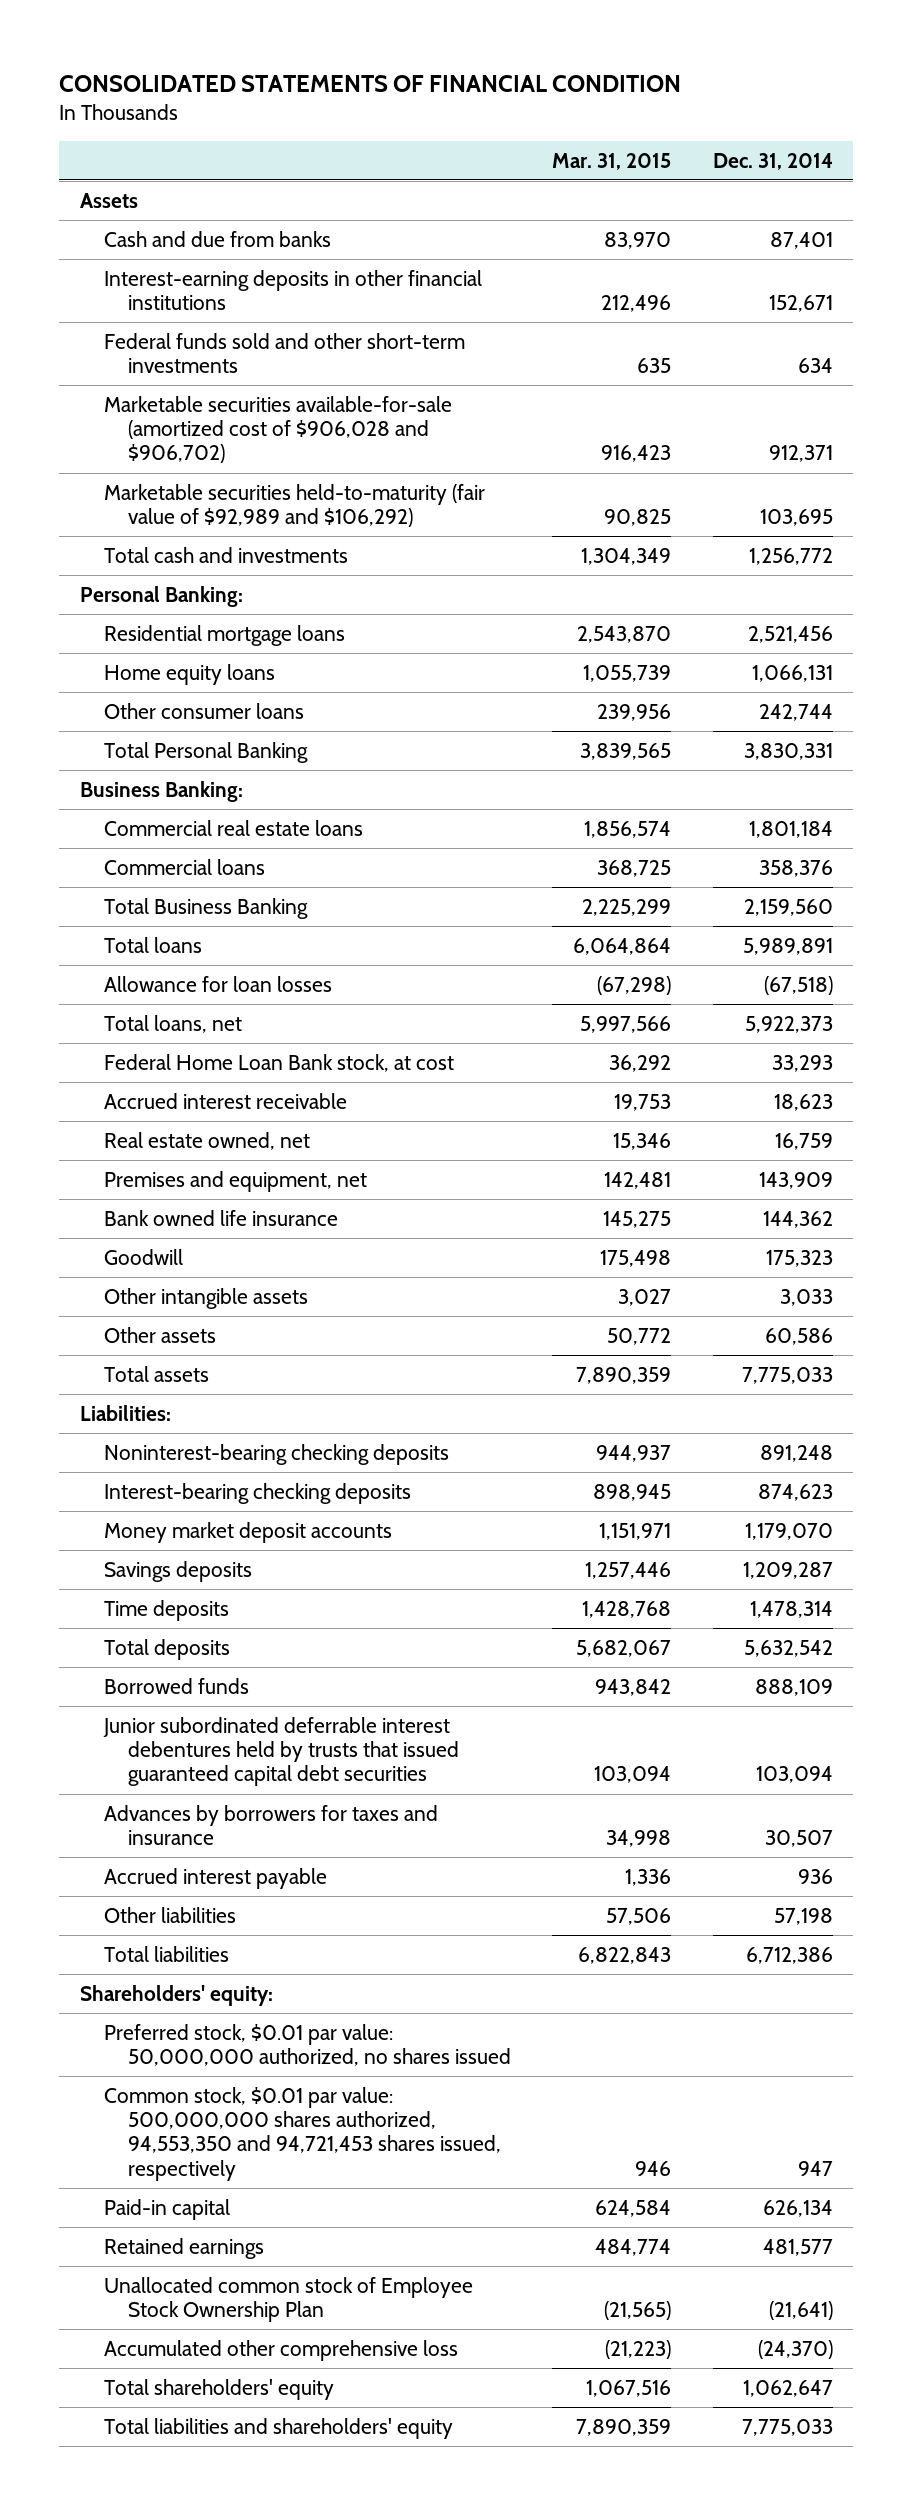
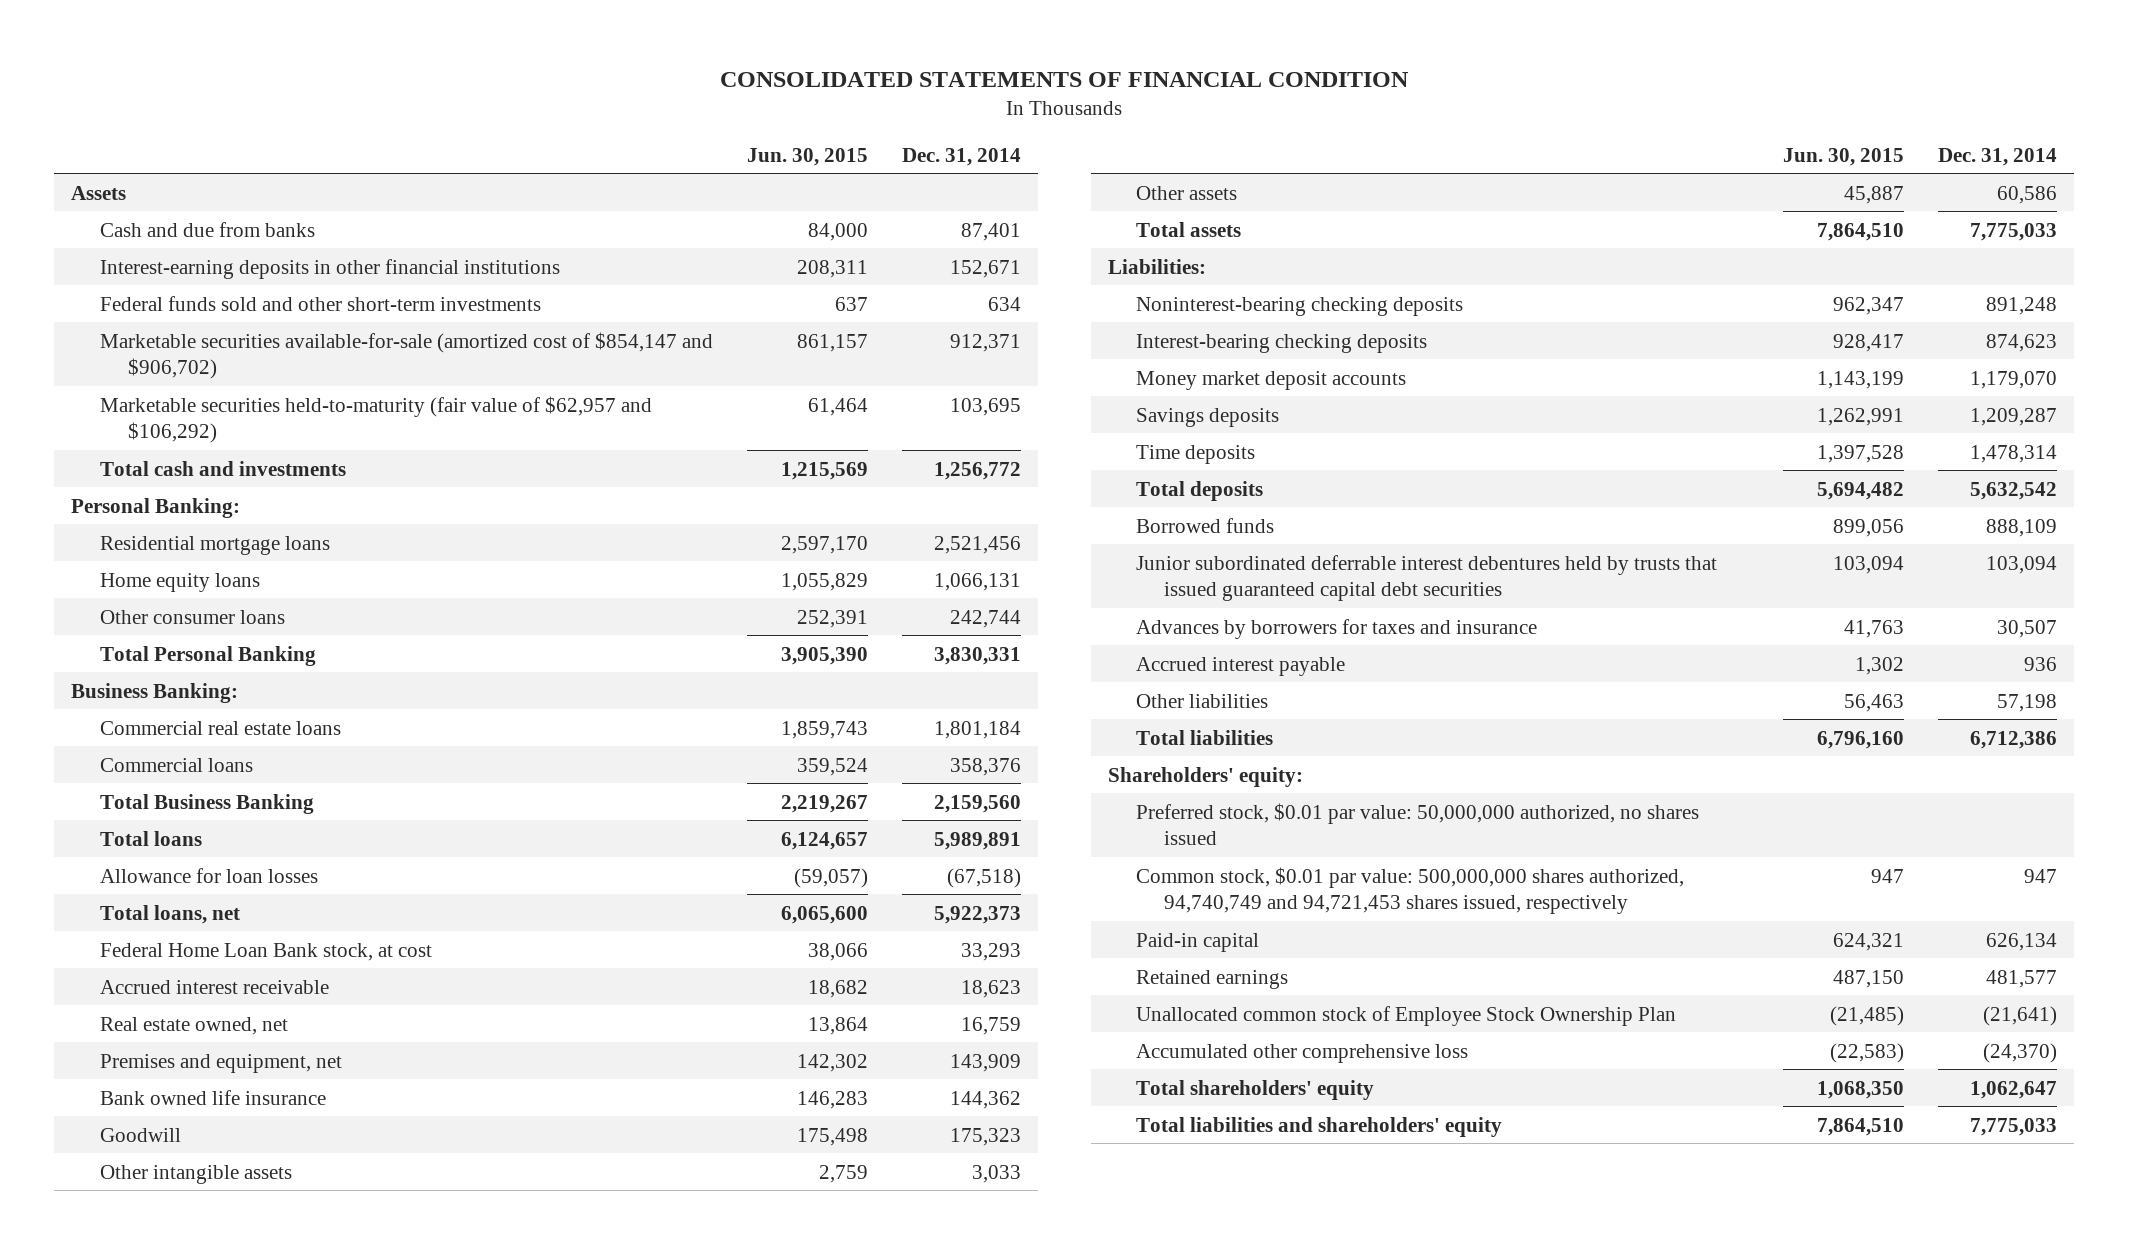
[552,152,672,170] Mar. 31, 2015 -> none
none -> [746,147,868,166] Jun. 30, 2015
[103,395,452,464] Marketable securities available-for-sale (amortized cost of $906,028 and $906,702) -> [99,331,713,379] Marketable securities available-for-sale (amortized cost of $854,147 and $906,702)
[103,483,485,528] Marketable securities held-to-maturity (fair value of $92,989 and $106,292) -> [99,395,652,443] Marketable securities held-to-maturity (fair value of $62,957 and $106,292)
[103,2086,501,2181] Common stock, $0.01 par value: 500,000,000 shares authorized, 94,553,350 and 94,721,453 shares issued, respectively -> [1135,866,1684,914] Common stock, $0.01 par value: 500,000,000 shares authorized, 94,740,749 and 94,721,453 shares issued, respectively

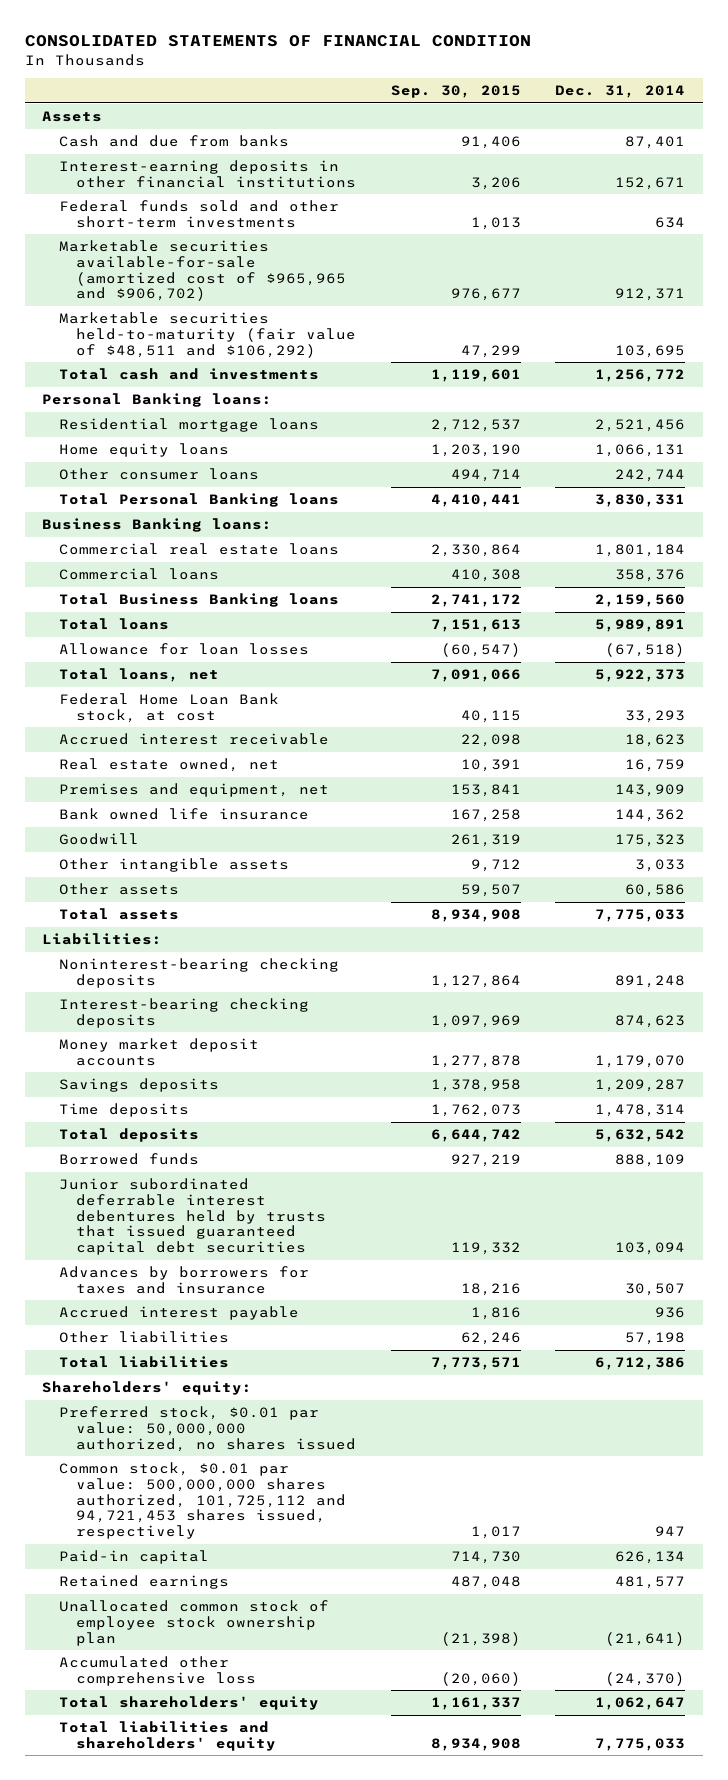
[746,147,868,166] Jun. 30, 2015 -> none
none -> [390,85,521,99] Sep. 30, 2015
[99,331,713,379] Marketable securities available-for-sale (amortized cost of $854,147 and $906,702) -> [59,240,347,302] Marketable securities available-for-sale (amortized cost of $965,965 and $906,702)
[99,395,652,443] Marketable securities held-to-maturity (fair value of $62,957 and $106,292) -> [59,312,357,358] Marketable securities held-to-maturity (fair value of $48,511 and $106,292)
[71,497,241,518] Personal Banking: -> [42,393,273,408] Personal Banking loans:
[99,645,316,666] Total Personal Banking -> [59,493,340,508] Total Personal Banking loans
[71,682,239,703] Business Banking: -> [42,518,273,533] Business Banking loans:
[99,793,314,814] Total Business Banking -> [59,593,340,608] Total Business Banking loans
[1135,866,1684,914] Common stock, $0.01 par value: 500,000,000 shares authorized, 94,740,749 and 94,721,453 shares issued, respectively -> [59,1462,347,1540] Common stock, $0.01 par value: 500,000,000 shares authorized, 101,725,112 and 94,721,453 shares issued, respectively
[1135,1005,1676,1026] Unallocated common stock of Employee Stock Ownership Plan -> [59,1600,330,1646] Unallocated common stock of employee stock ownership plan

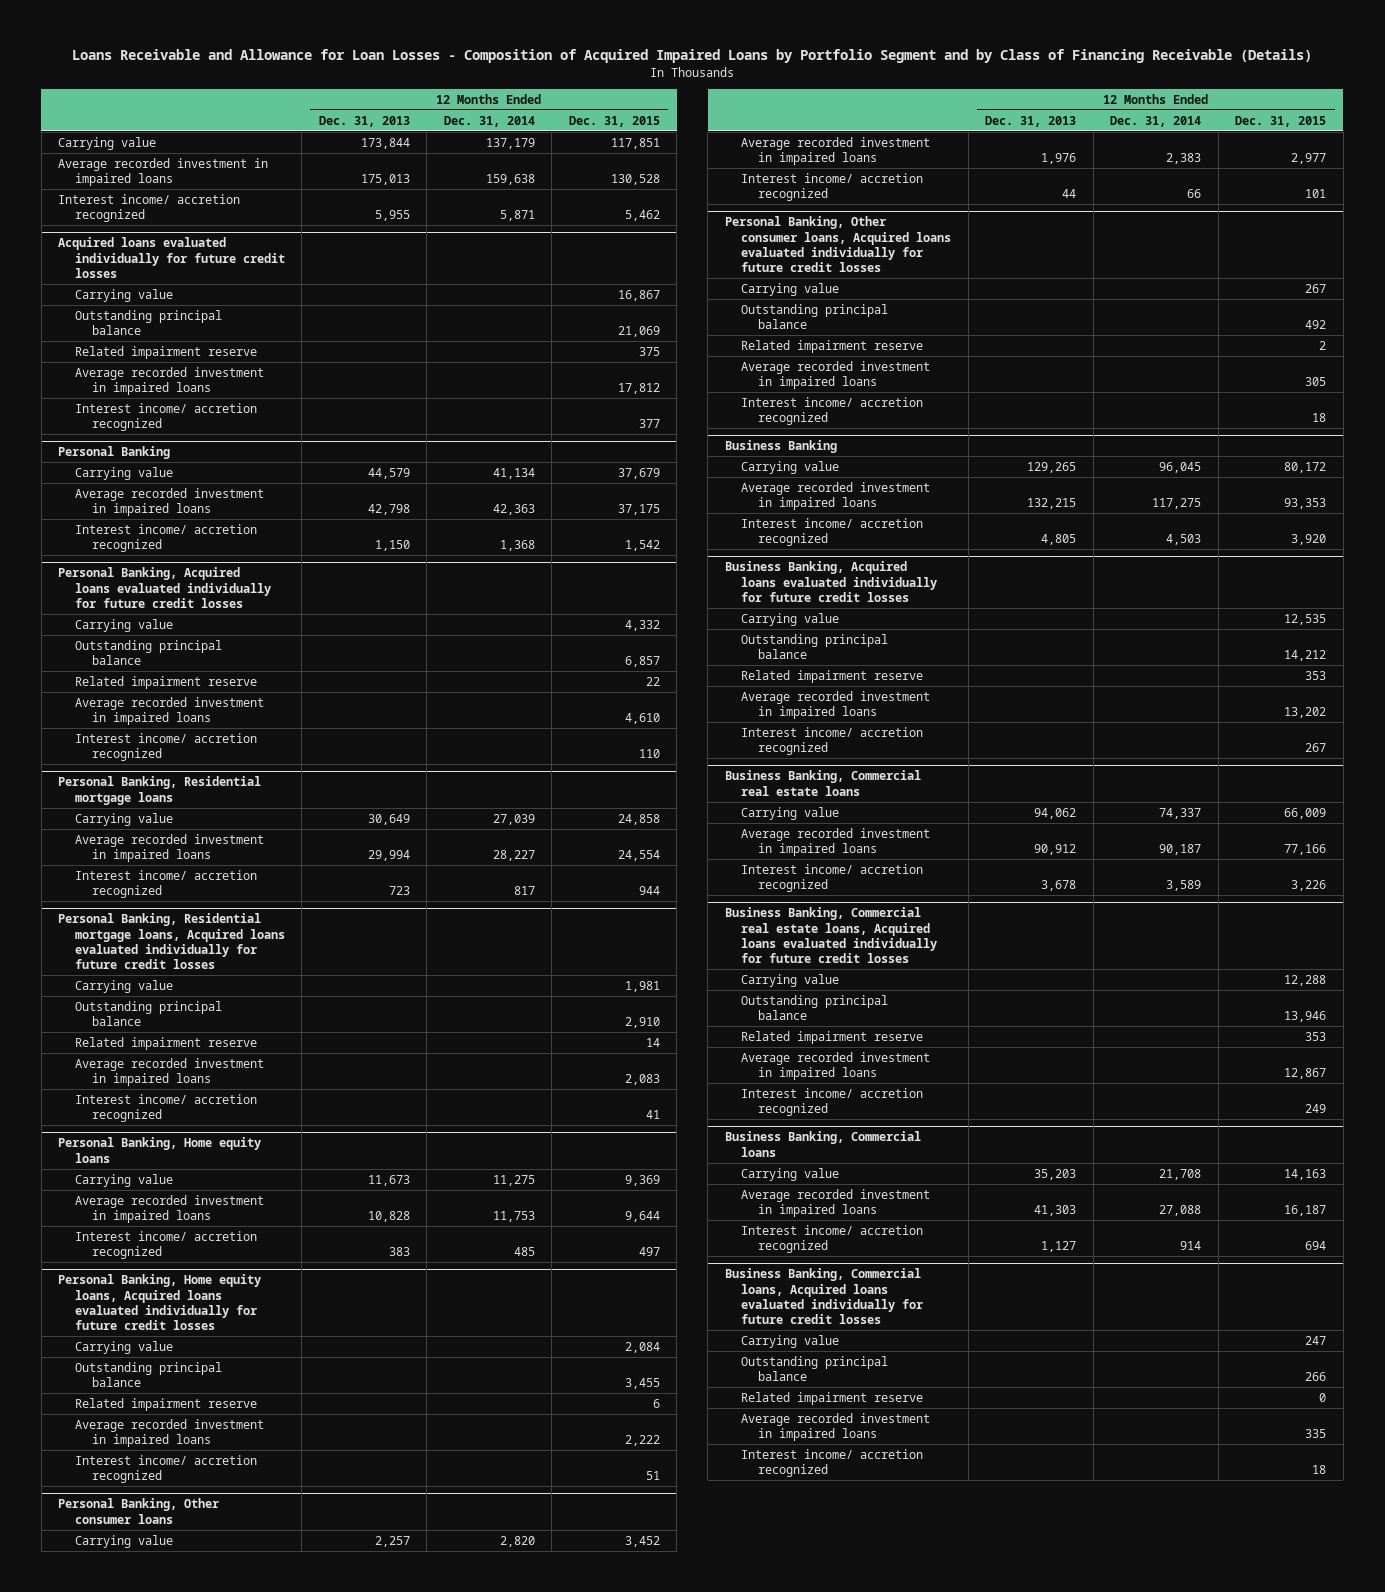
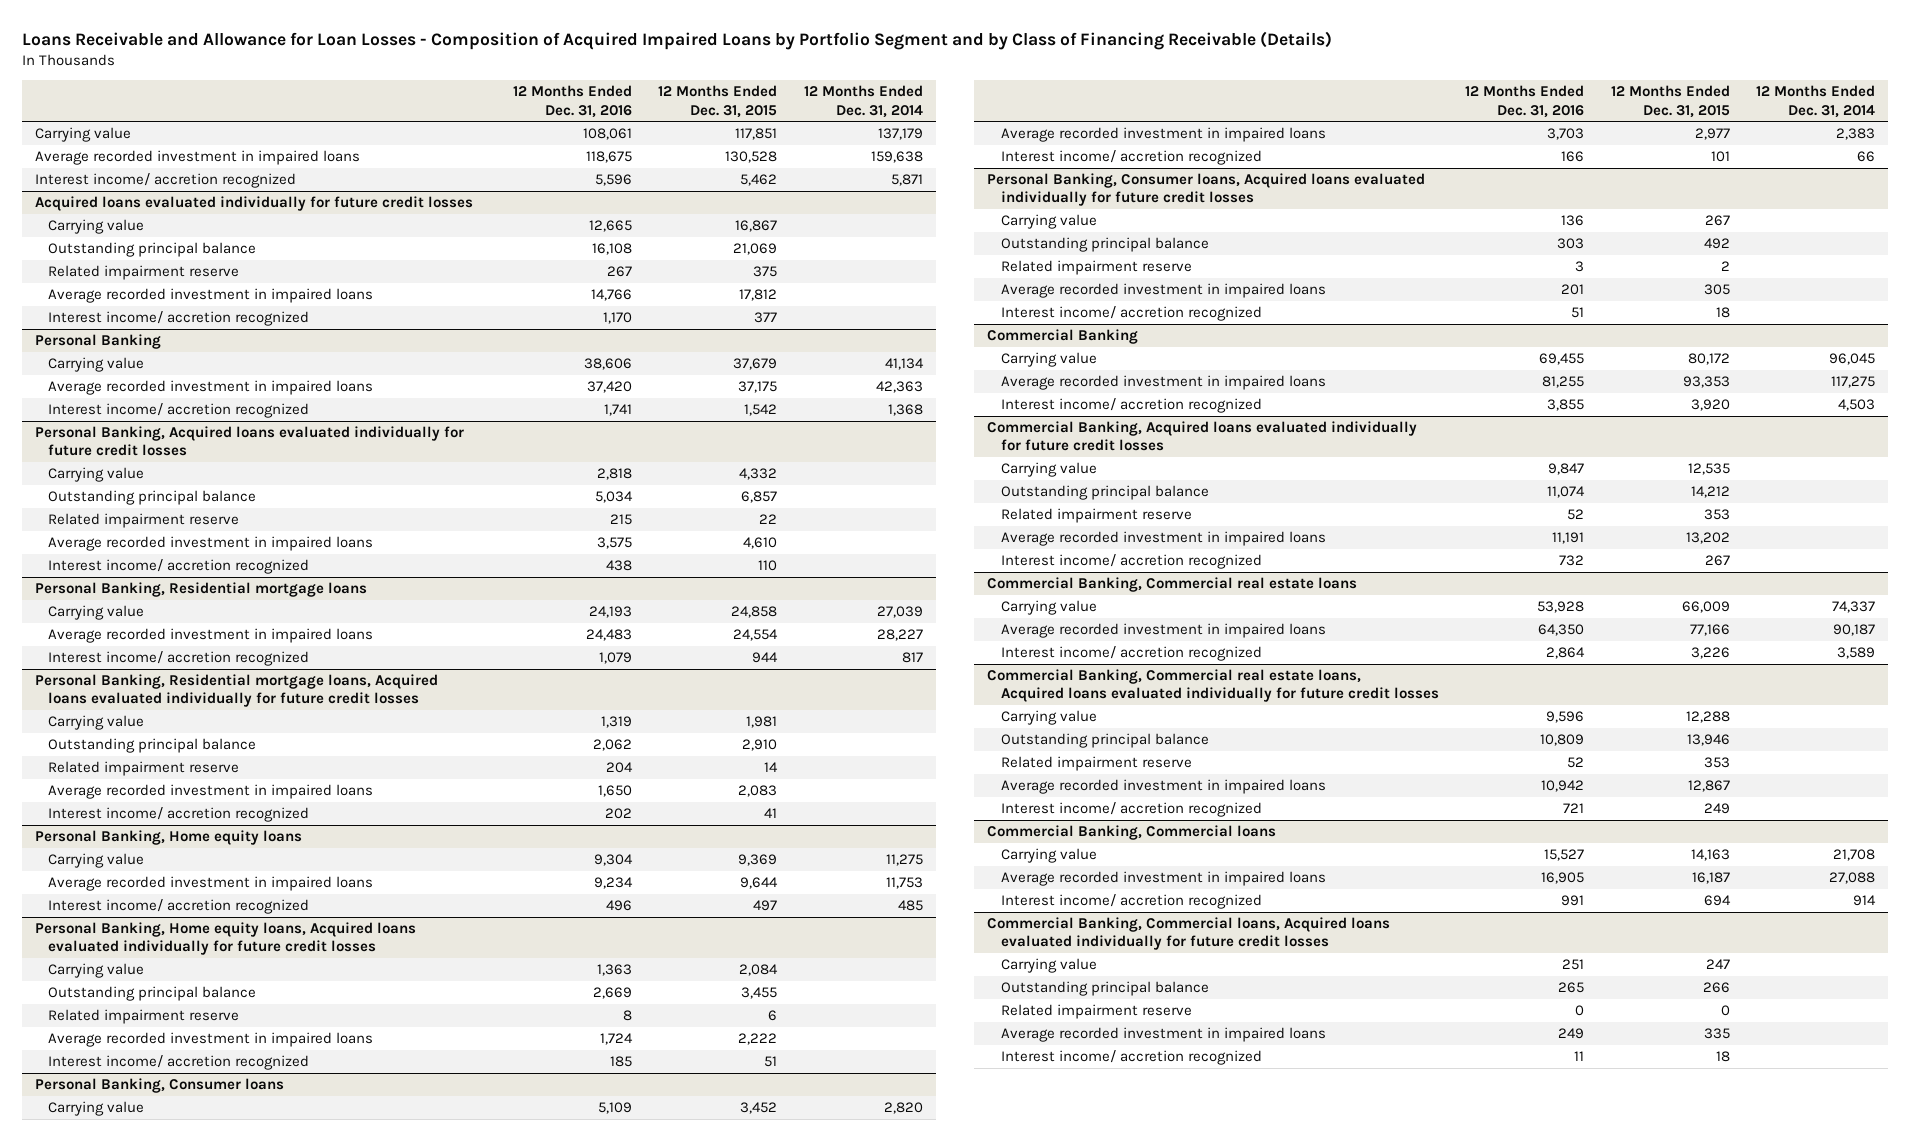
[318,115,410,127] Dec. 31, 2013 -> none
none -> [512,85,632,118] 12 Months Ended Dec. 31, 2016
[58,1498,220,1524] Personal Banking, Other consumer loans -> [34,1078,284,1094] Personal Banking, Consumer loans
[724,216,952,273] Personal Banking, Other consumer loans, Acquired loans evaluated individually for future credit losses -> [987,173,1426,207] Personal Banking, Consumer loans, Acquired loans evaluated individually for future credit losses
[724,440,837,454] Business Banking -> [987,329,1139,345] Commercial Banking
[724,561,938,602] Business Banking, Acquired loans evaluated individually for future credit losses -> [987,421,1418,452] Commercial Banking, Acquired loans evaluated individually for future credit losses
[724,770,921,796] Business Banking, Commercial real estate loans -> [987,577,1358,593] Commercial Banking, Commercial real estate loans
[724,907,938,964] Business Banking, Commercial real estate loans, Acquired loans evaluated individually for future credit losses -> [987,669,1439,703] Commercial Banking, Commercial real estate loans, Acquired loans evaluated individually for future credit losses
[724,1131,921,1157] Business Banking, Commercial loans -> [987,825,1277,841] Commercial Banking, Commercial loans
[724,1268,924,1325] Business Banking, Commercial loans, Acquired loans evaluated individually for future credit losses -> [987,917,1391,951] Commercial Banking, Commercial loans, Acquired loans evaluated individually for future credit losses

